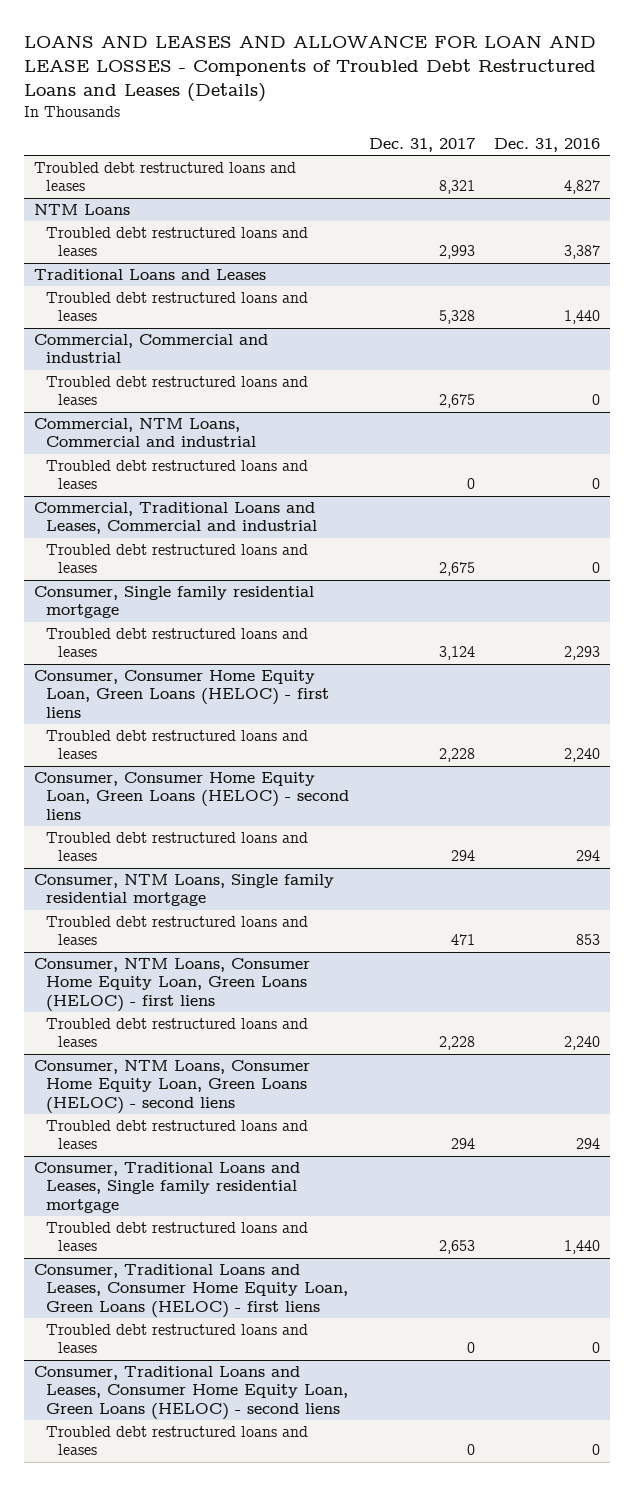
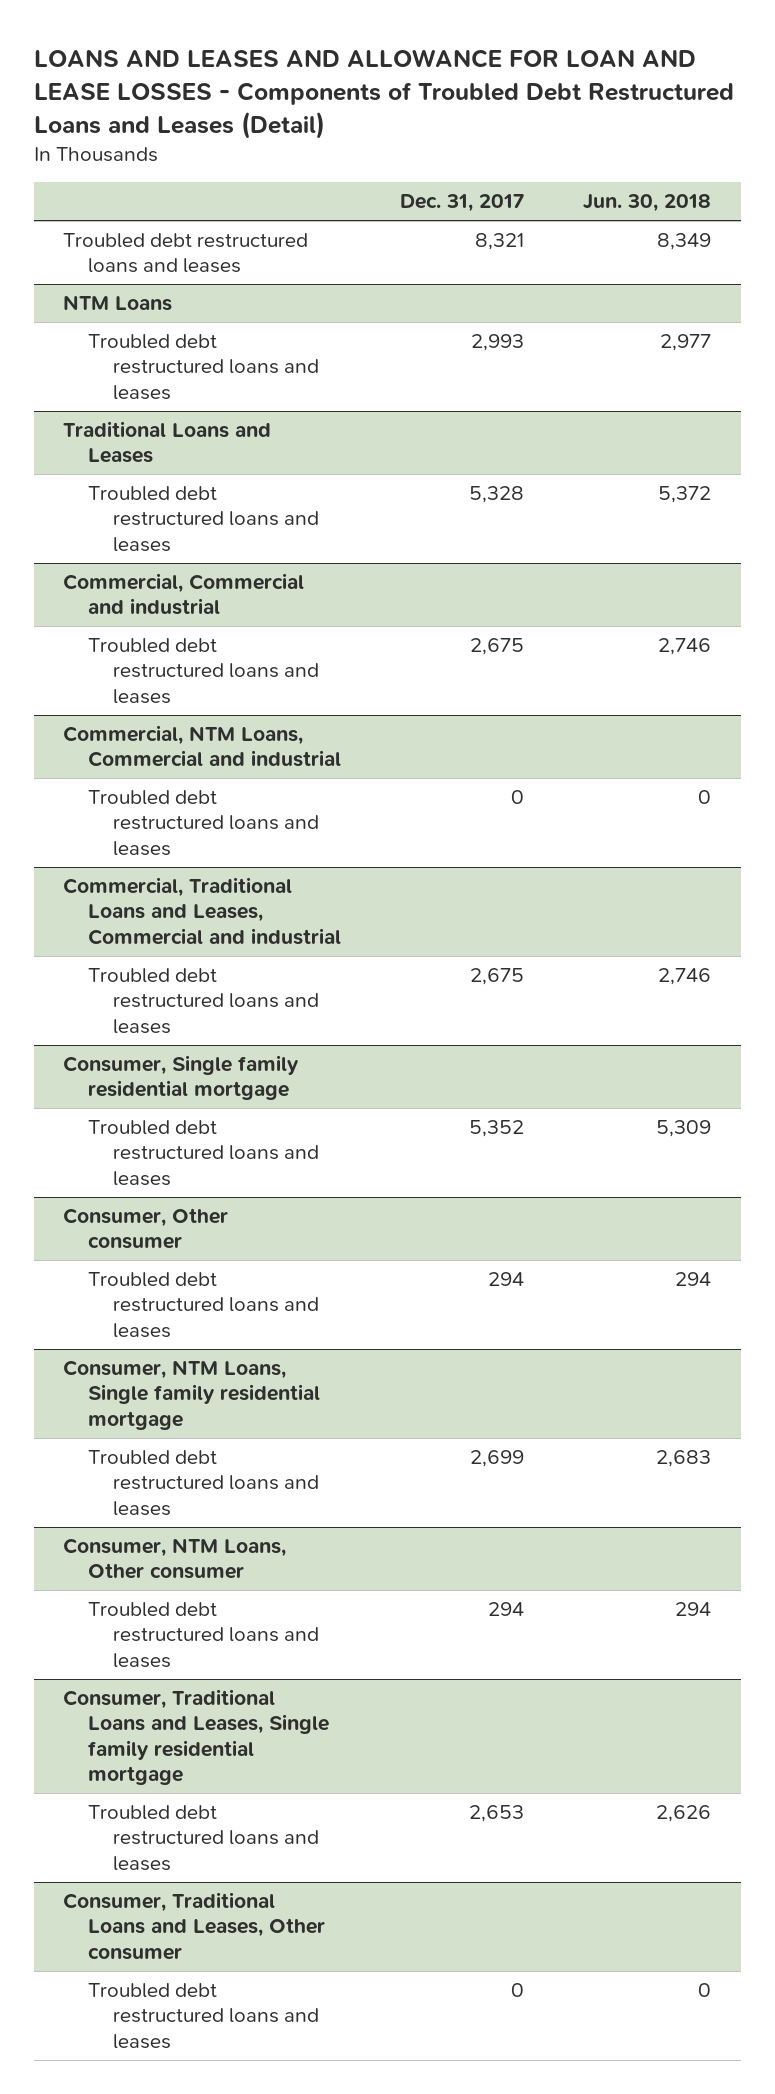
[24,35,597,102] LOANS AND LEASES AND ALLOWANCE FOR LOAN AND LEASE LOSSES - Components of Troubled Debt Restructured Loans and Leases (Details) -> [33,48,734,139] LOANS AND LEASES AND ALLOWANCE FOR LOAN AND LEASE LOSSES - Components of Troubled Debt Restructured Loans and Leases (Detail)
[494,138,601,153] Dec. 31, 2016 -> none
none -> [583,194,712,213] Jun. 30, 2018
[34,669,330,718] Consumer, Consumer Home Equity Loan, Green Loans (HELOC) - first liens -> none
[46,729,309,760] Troubled debt restructured loans and leases -> none
[34,771,350,820] Consumer, Consumer Home Equity Loan, Green Loans (HELOC) - second liens -> none
[438,646,475,661] 3,124 -> [469,1120,525,1138] 5,352
none -> [63,1208,229,1250] Consumer, Other consumer
[34,957,311,1012] Consumer, NTM Loans, Consumer Home Equity Loan, Green Loans (HELOC) - first liens -> none
[46,1017,309,1048] Troubled debt restructured loans and leases -> none
[34,1059,311,1114] Consumer, NTM Loans, Consumer Home Equity Loan, Green Loans (HELOC) - second liens -> none
[450,934,475,946] 471 -> [470,1450,525,1468] 2,699
none -> [63,1538,287,1580] Consumer, NTM Loans, Other consumer
[34,1263,349,1318] Consumer, Traditional Loans and Leases, Consumer Home Equity Loan, Green Loans (HELOC) - first liens -> none
[46,1323,309,1354] Troubled debt restructured loans and leases -> none
[34,1365,349,1420] Consumer, Traditional Loans and Leases, Consumer Home Equity Loan, Green Loans (HELOC) - second liens -> none
none -> [63,1892,326,1960] Consumer, Traditional Loans and Leases, Other consumer

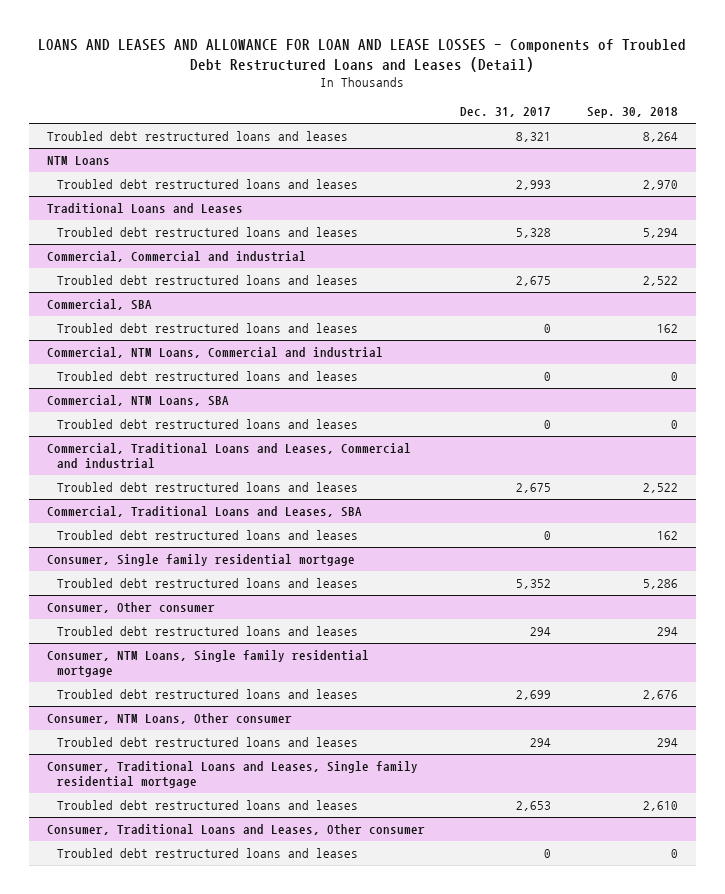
[583,194,712,213] Jun. 30, 2018 -> none
none -> [586,107,678,119] Sep. 30, 2018
none -> [46,299,152,311] Commercial, SBA
none -> [56,323,358,334] Troubled debt restructured loans and leases
none -> [46,395,229,407] Commercial, NTM Loans, SBA
none -> [56,419,358,430] Troubled debt restructured loans and leases
none -> [46,506,362,518] Commercial, Traditional Loans and Leases, SBA
none -> [56,530,358,541] Troubled debt restructured loans and leases

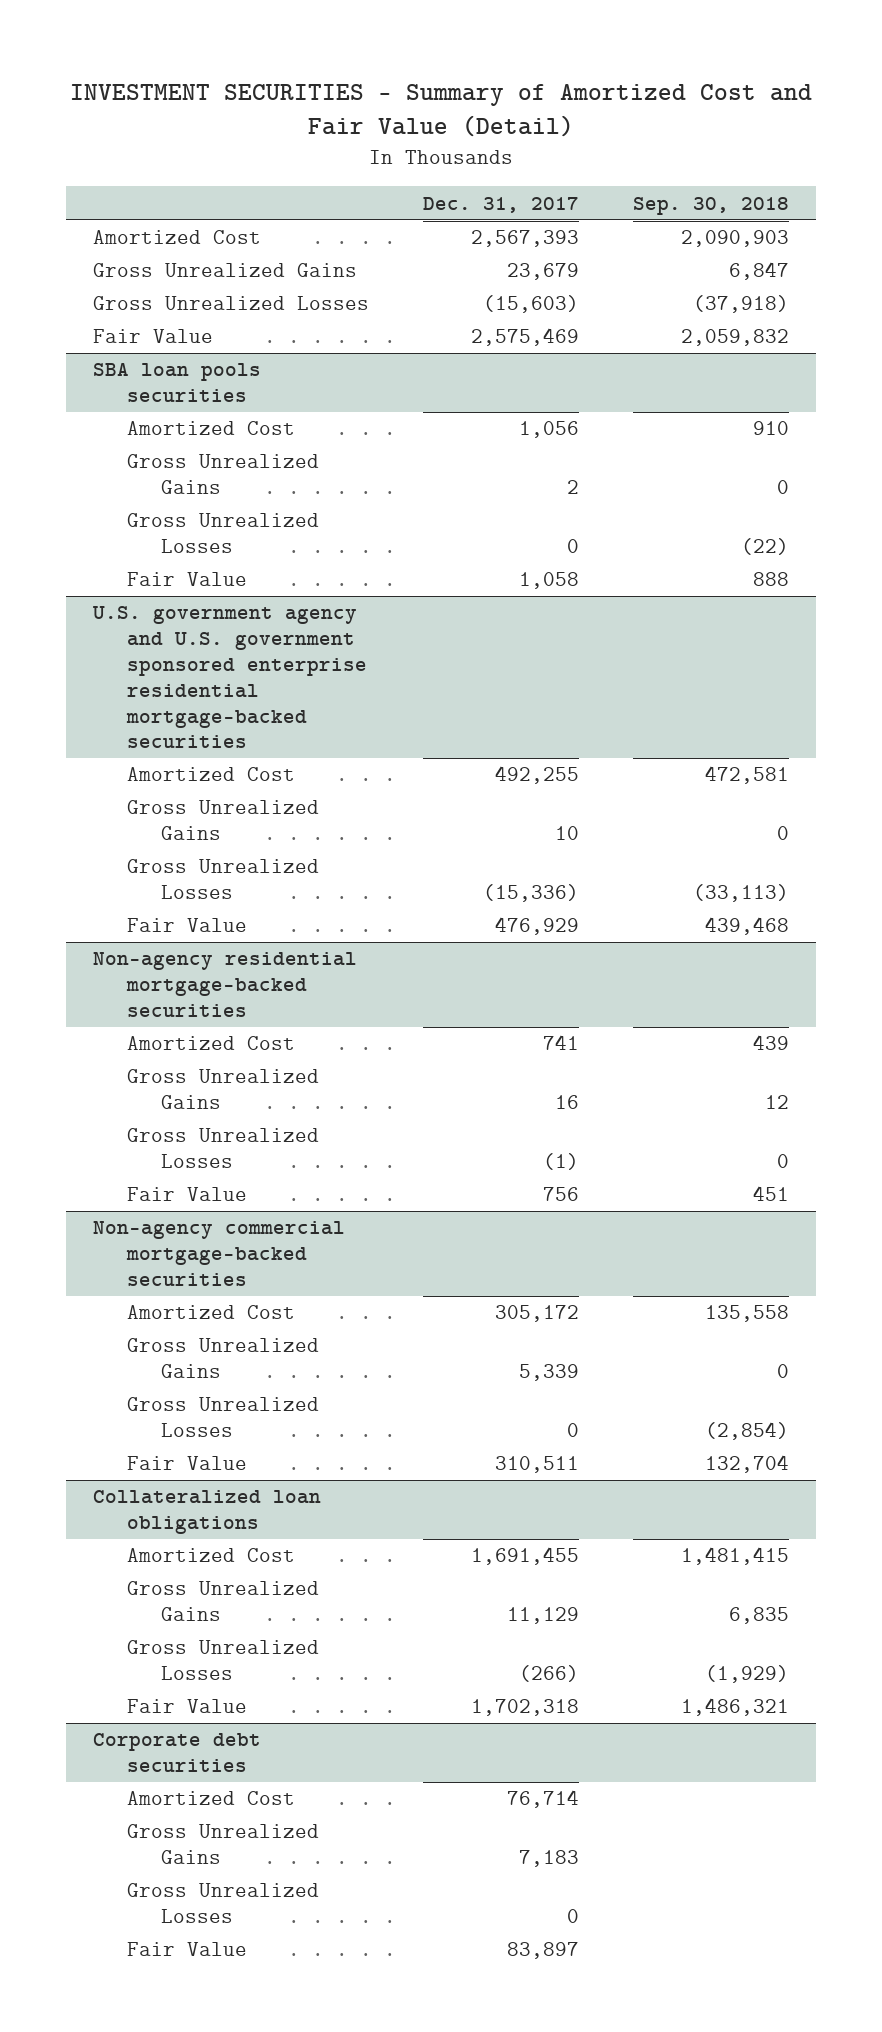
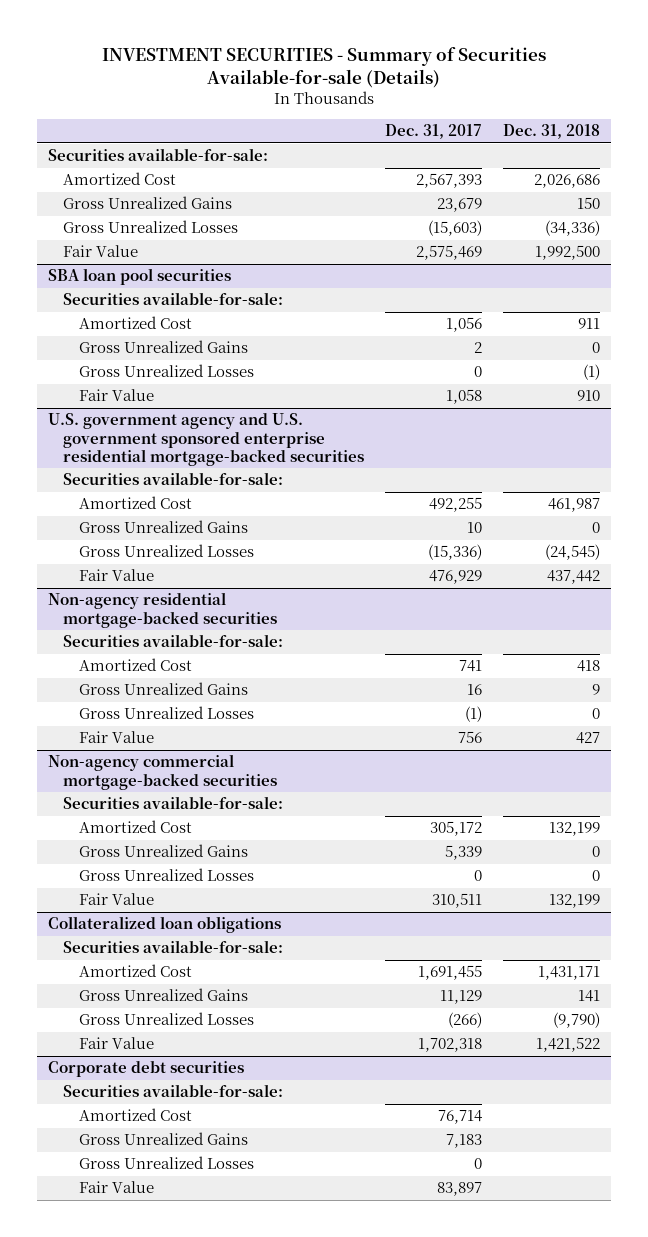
[70,84,813,138] INVESTMENT SECURITIES - Summary of Amortized Cost and Fair Value (Detail) -> [101,46,546,88] INVESTMENT SECURITIES - Summary of Securities Available-for-sale (Details)
[632,196,789,215] Sep. 30, 2018 -> none
none -> [503,124,601,140] Dec. 31, 2018
none -> [47,148,268,162] Securities available-for-sale:
[93,363,262,403] SBA loan pools securities -> [47,268,231,286] SBA loan pool securities
none -> [63,292,284,306] Securities available-for-sale:
none -> [63,472,284,486] Securities available-for-sale:
none -> [63,634,284,648] Securities available-for-sale:
none -> [63,796,284,810] Securities available-for-sale:
none -> [63,940,284,954] Securities available-for-sale:
none -> [63,1084,284,1098] Securities available-for-sale:

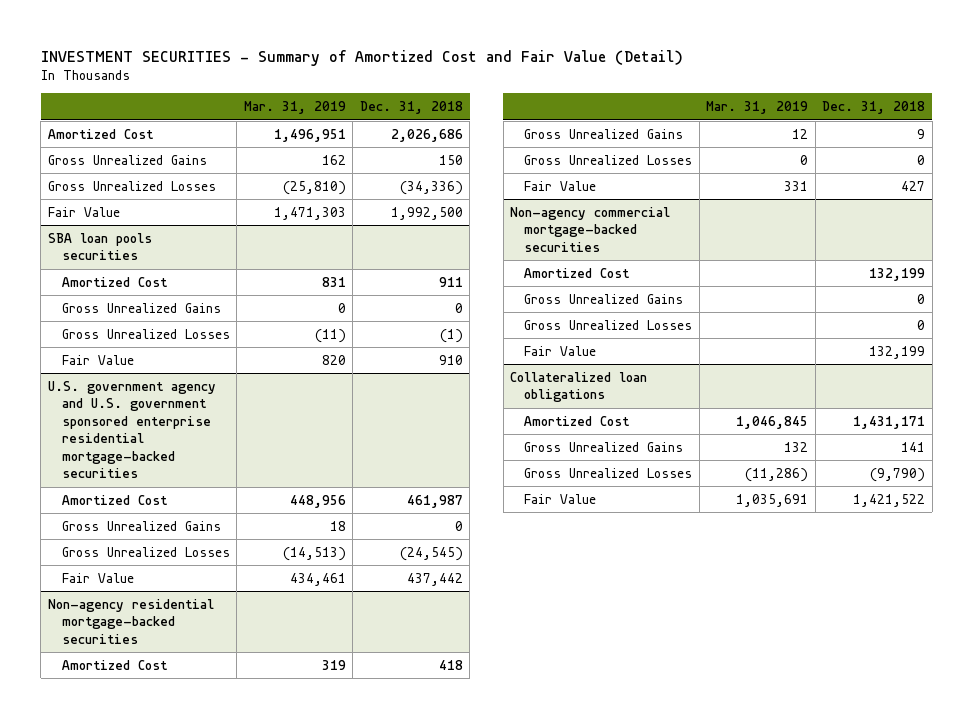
[101,46,546,88] INVESTMENT SECURITIES - Summary of Securities Available-for-sale (Details) -> [40,49,683,66] INVESTMENT SECURITIES - Summary of Amortized Cost and Fair Value (Detail)
[385,124,483,140] Dec. 31, 2017 -> none
none -> [243,101,346,115] Mar. 31, 2019
[47,148,268,162] Securities available-for-sale: -> none
[63,292,284,306] Securities available-for-sale: -> none
[47,268,231,286] SBA loan pool securities -> [47,232,152,261] SBA loan pools securities
[63,472,284,486] Securities available-for-sale: -> none
[63,634,284,648] Securities available-for-sale: -> none
[63,796,284,810] Securities available-for-sale: -> none
[63,940,284,954] Securities available-for-sale: -> none
[47,1061,244,1078] Corporate debt securities -> none
[63,1084,284,1098] Securities available-for-sale: -> none
[78,1108,192,1122] Amortized Cost -> none
[78,1132,248,1146] Gross Unrealized Gains -> none
[78,1156,254,1170] Gross Unrealized Losses -> none
[78,1181,154,1194] Fair Value -> none

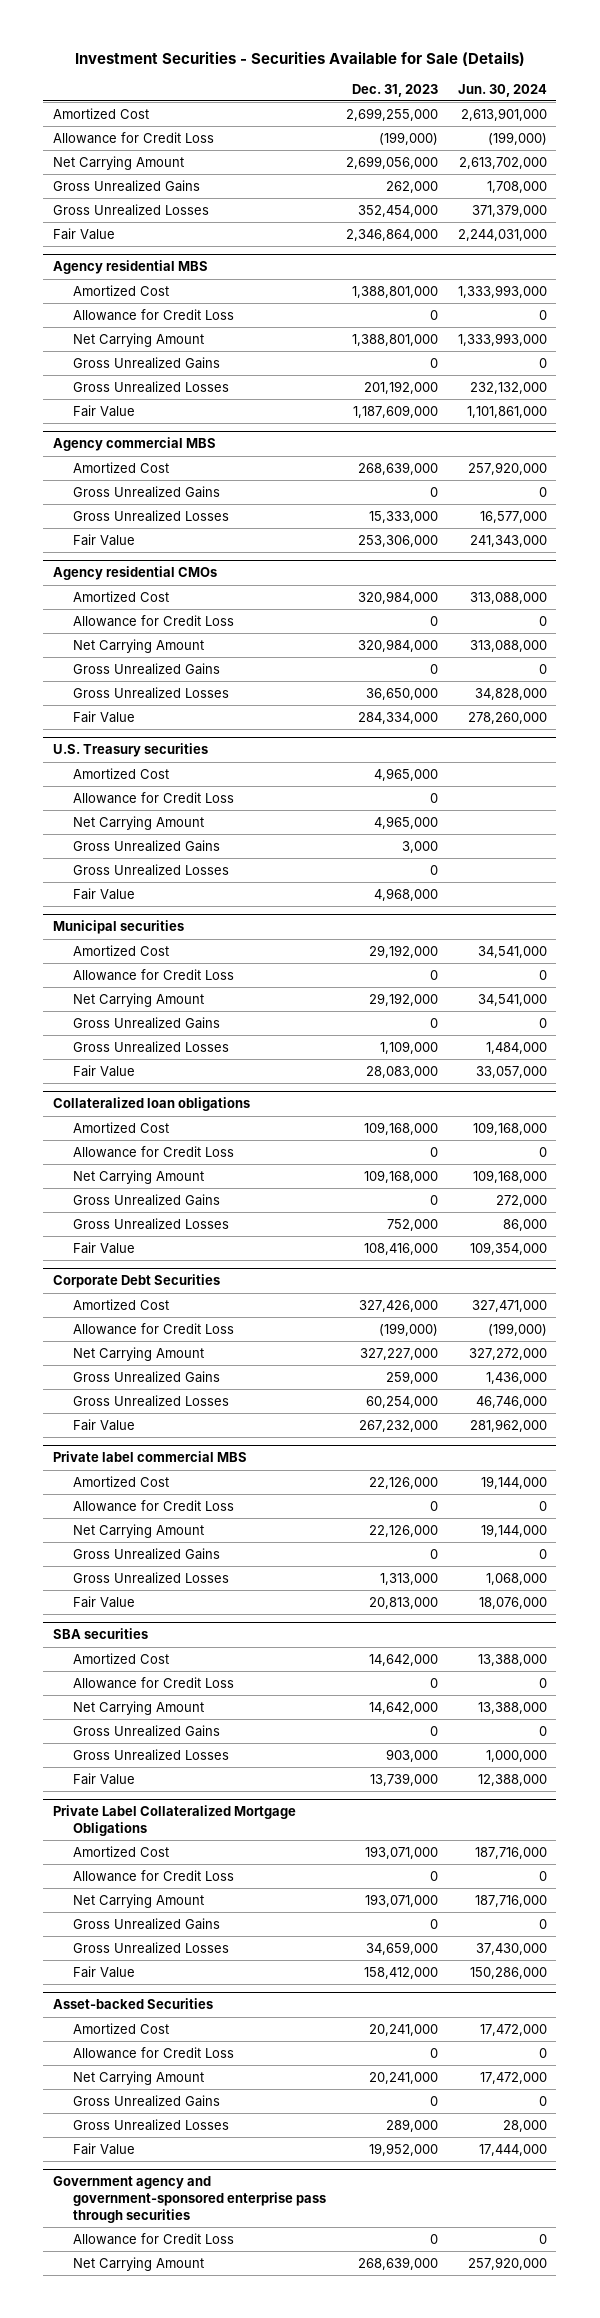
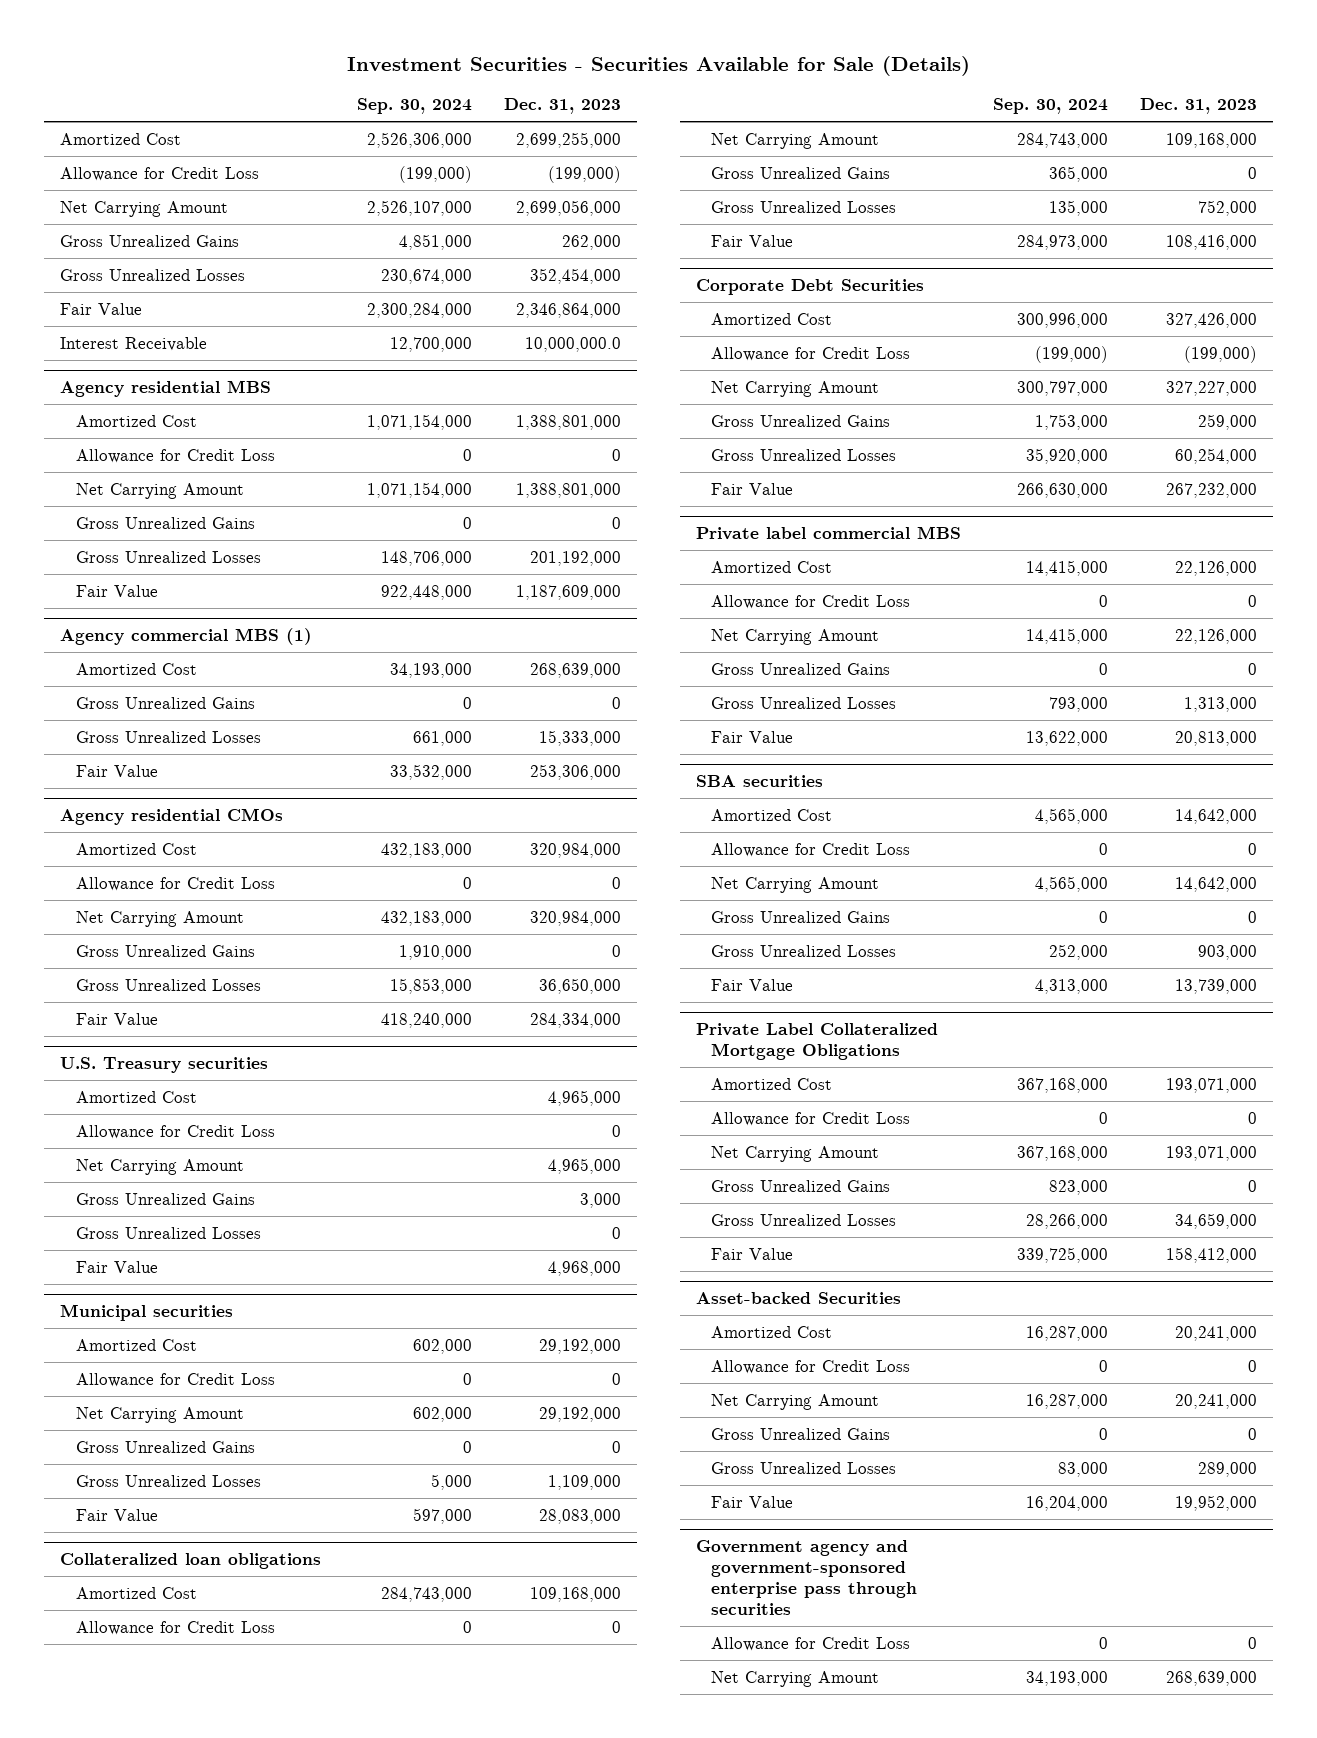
[457,83,547,97] Jun. 30, 2024 -> none
none -> [357,98,473,115] Sep. 30, 2024
none -> [60,336,208,351] Interest Receivable
[53,437,217,452] Agency commercial MBS -> [60,628,313,646] Agency commercial MBS (1)

